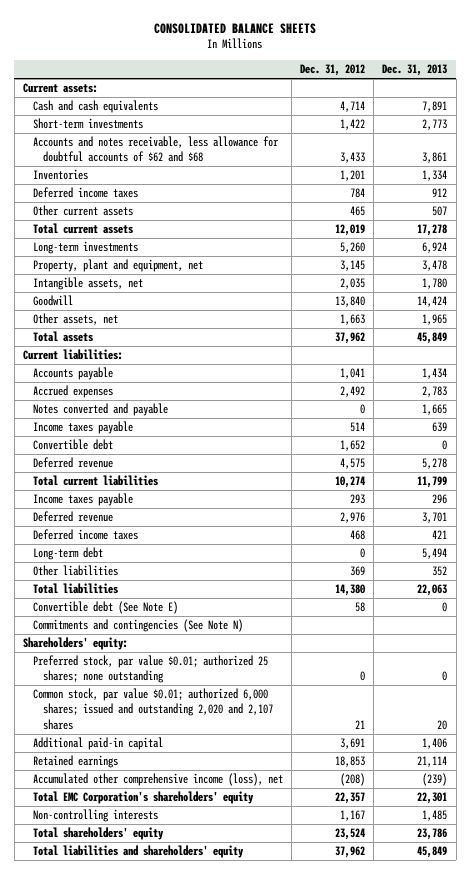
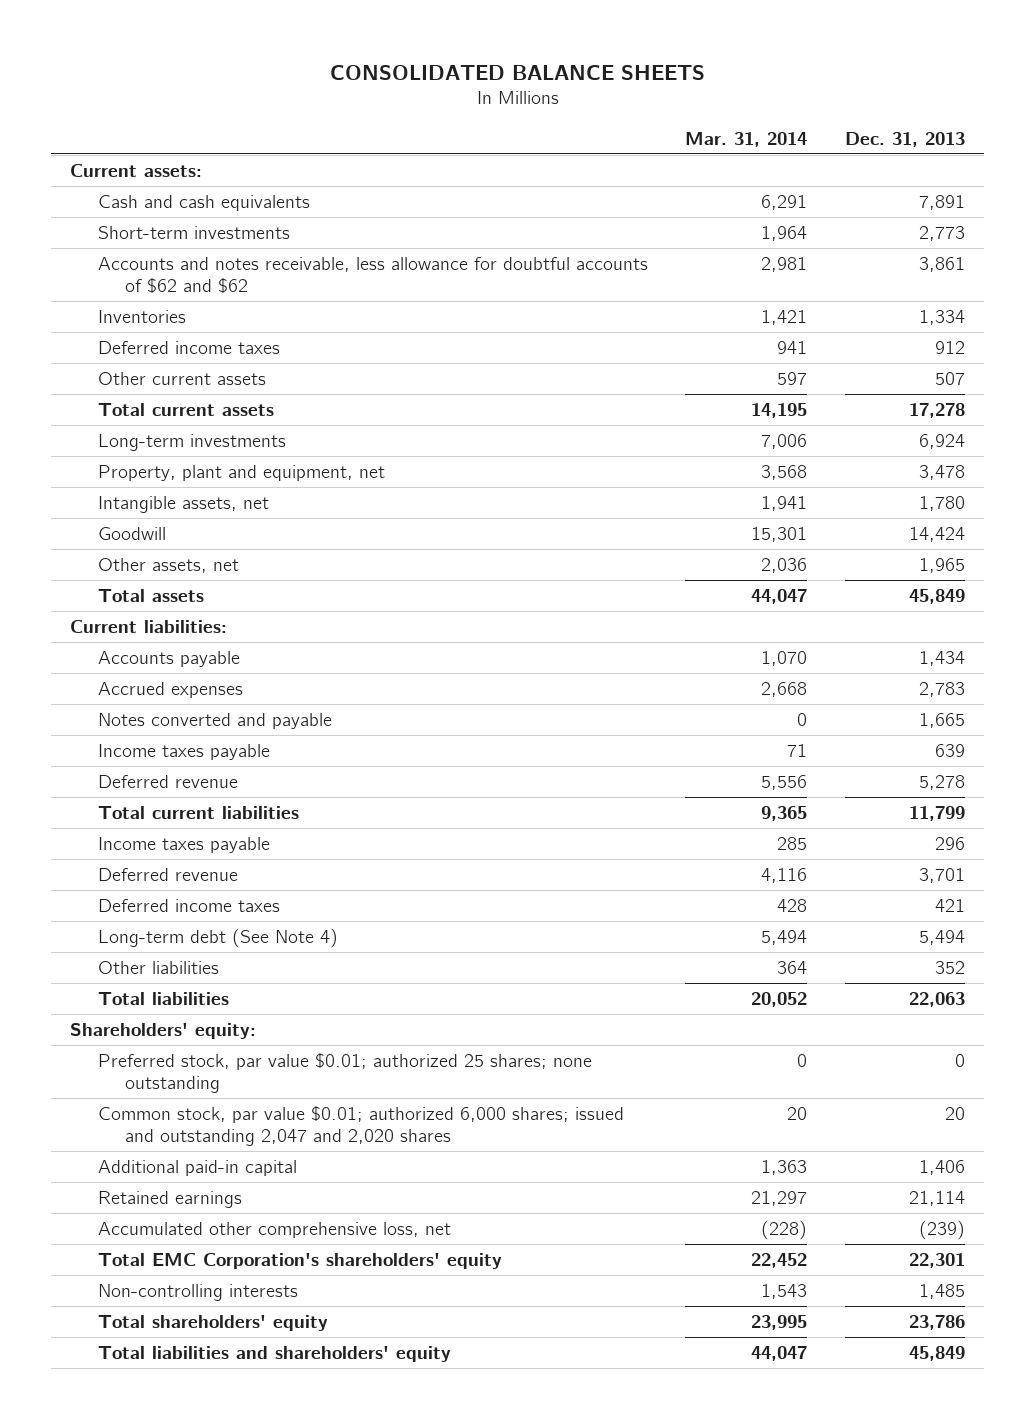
[300,64,366,77] Dec. 31, 2012 -> none
none -> [685,131,808,147] Mar. 31, 2014
[33,136,280,163] Accounts and notes receivable, less allowance for doubtful accounts of $62 and $68 -> [97,256,648,293] Accounts and notes receivable, less allowance for doubtful accounts of $62 and $62
[33,439,114,451] Convertible debt -> none
[33,547,104,561] Long-term debt -> [97,927,338,948] Long-term debt (See Note 4)
[33,601,179,615] Convertible debt (See Note E) -> none
[33,619,244,633] Commitments and contingencies (See Note N) -> none
[33,688,274,730] Common stock, par value $0.01; authorized 6,000 shares; issued and outstanding 2,020 and 2,107 shares -> [97,1105,624,1146] Common stock, par value $0.01; authorized 6,000 shares; issued and outstanding 2,047 and 2,020 shares
[33,773,284,787] Accumulated other comprehensive income (loss), net -> [97,1221,451,1238] Accumulated other comprehensive loss, net

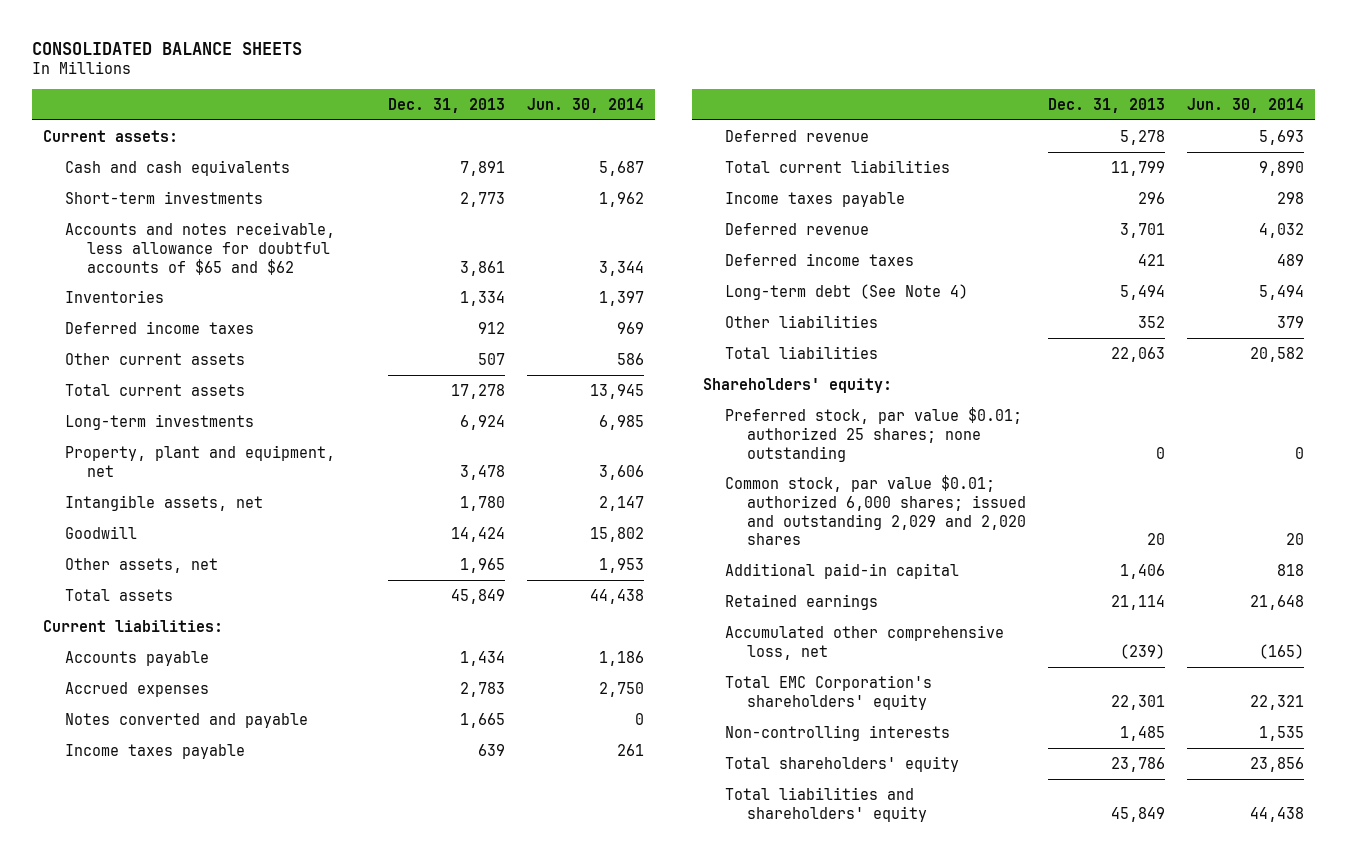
[685,131,808,147] Mar. 31, 2014 -> none
none -> [527,97,645,113] Jun. 30, 2014
[97,256,648,293] Accounts and notes receivable, less allowance for doubtful accounts of $62 and $62 -> [65,221,336,275] Accounts and notes receivable, less allowance for doubtful accounts of $65 and $62
[97,1105,624,1146] Common stock, par value $0.01; authorized 6,000 shares; issued and outstanding 2,047 and 2,020 shares -> [725,474,1027,546] Common stock, par value $0.01; authorized 6,000 shares; issued and outstanding 2,029 and 2,020 shares

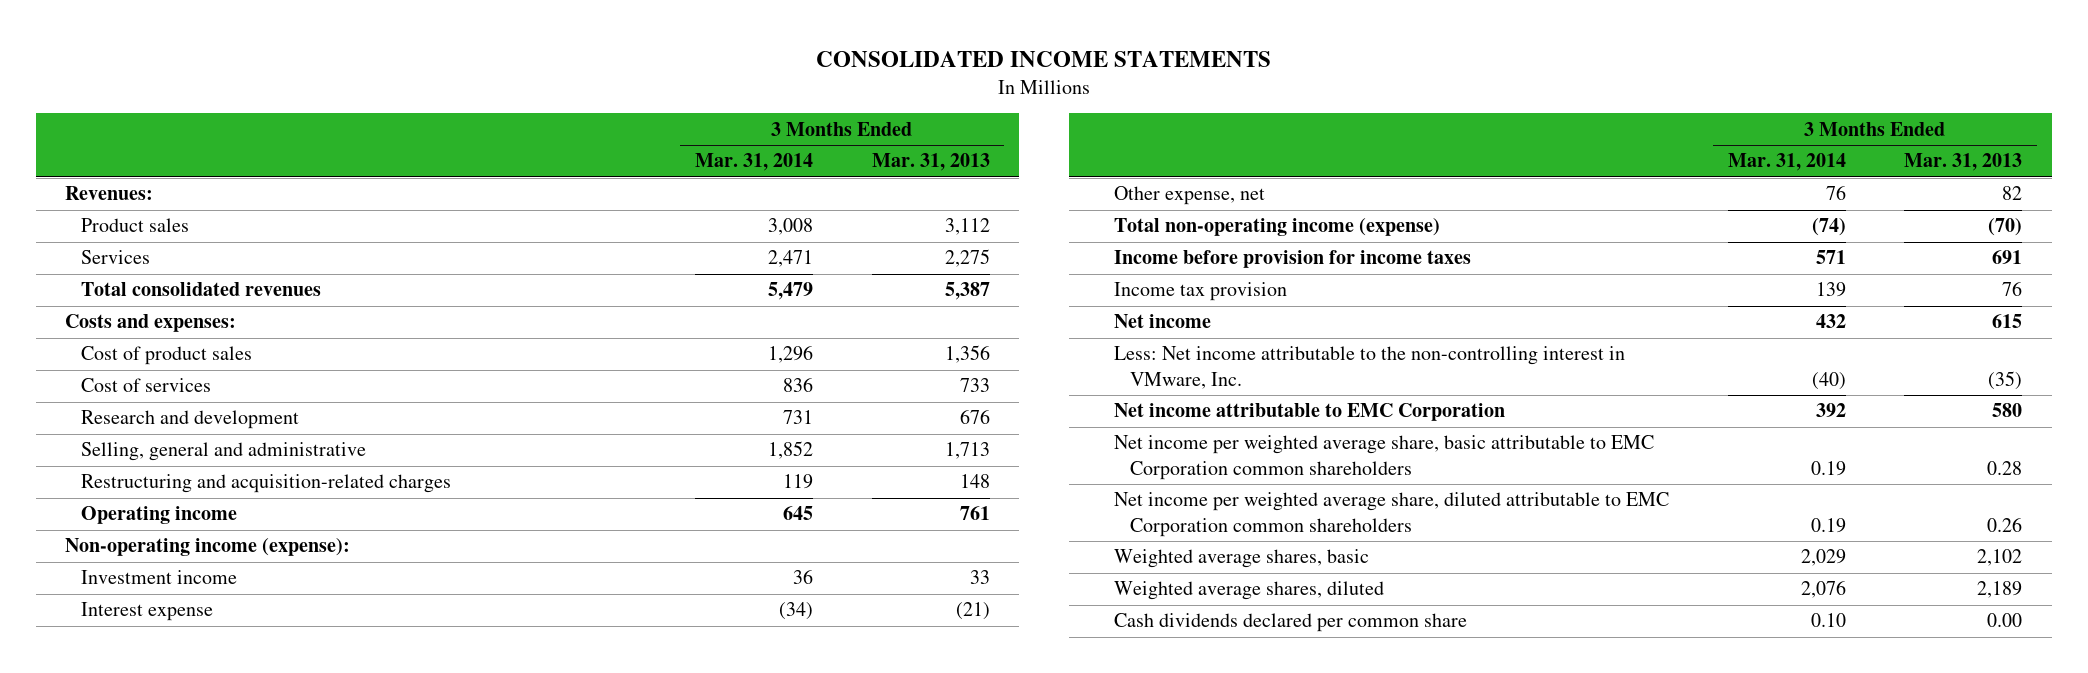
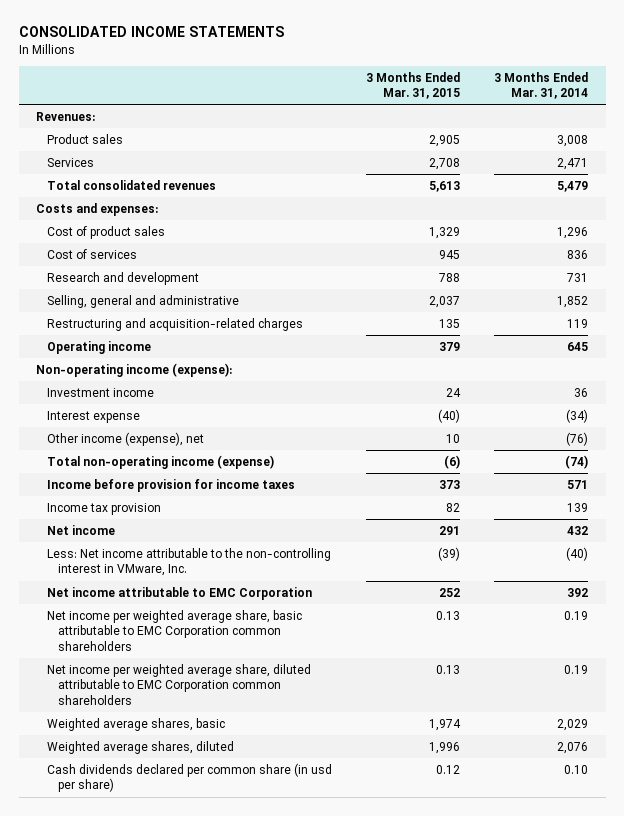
[871,153,990,172] Mar. 31, 2013 -> none
none -> [366,71,461,100] 3 Months Ended Mar. 31, 2015
[1114,186,1266,206] Other expense, net -> [46,431,204,446] Other income (expense), net
[1825,185,1846,201] 76 -> [566,431,589,446] (76)
[1114,613,1468,633] Cash dividends declared per common share -> [46,762,332,793] Cash dividends declared per common share (in usd per share)

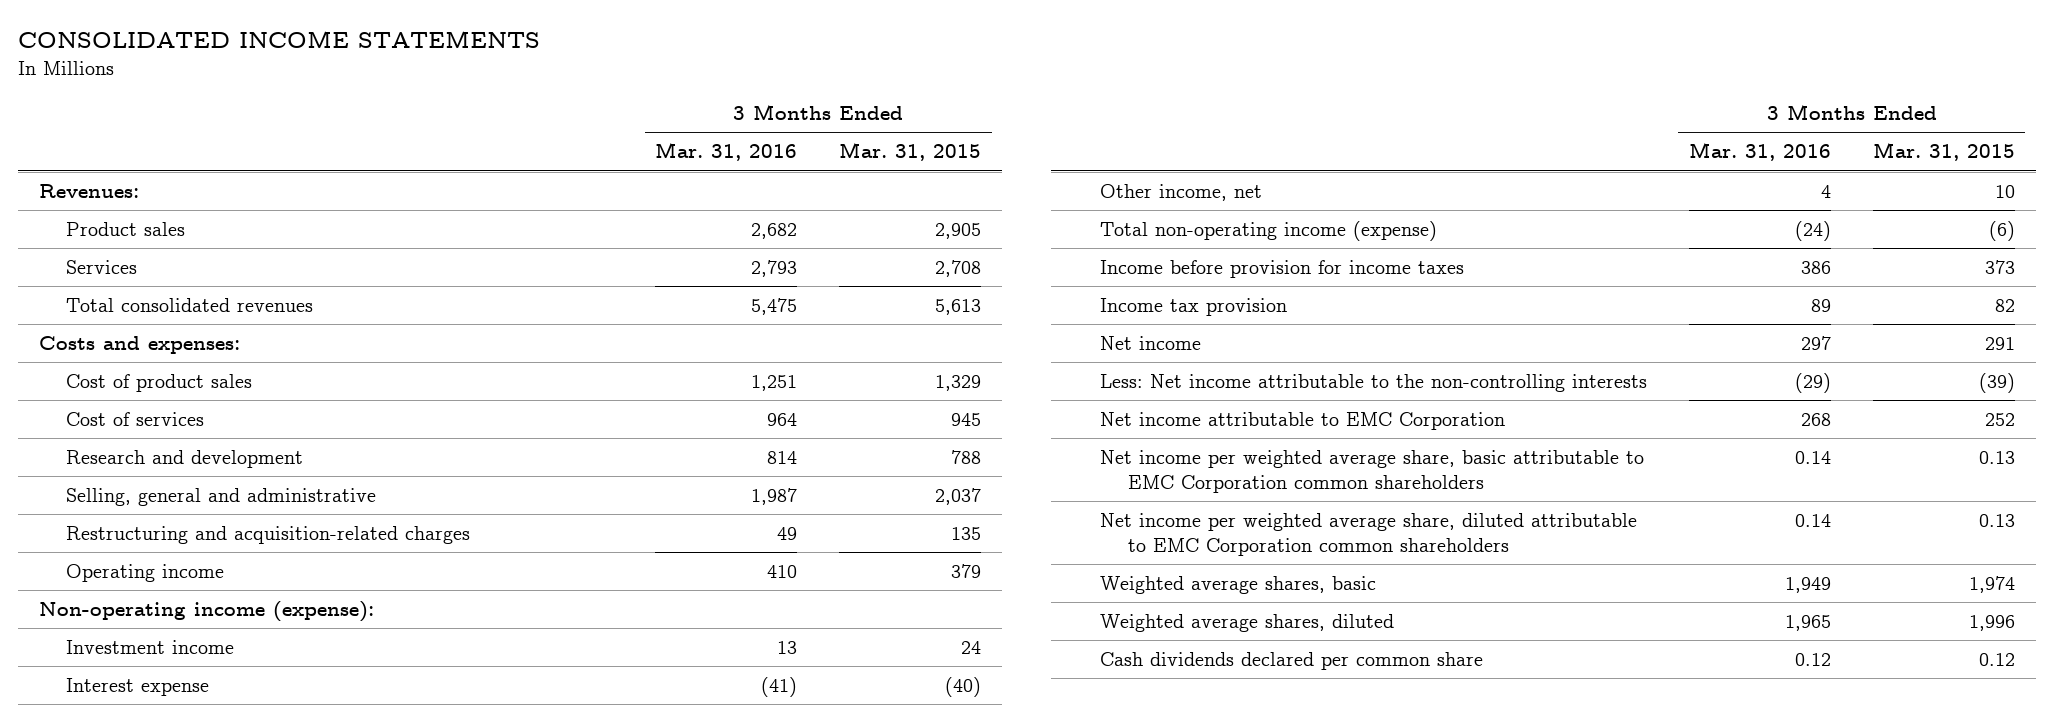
[494,71,589,100] 3 Months Ended Mar. 31, 2014 -> none
none -> [655,142,798,162] Mar. 31, 2016
[46,431,204,446] Other income (expense), net -> [1099,183,1262,201] Other income, net
[46,547,331,577] Less: Net income attributable to the non-controlling interest in VMware, Inc. -> [1099,373,1647,392] Less: Net income attributable to the non-controlling interests
[46,762,332,793] Cash dividends declared per common share (in usd per share) -> [1099,651,1483,670] Cash dividends declared per common share

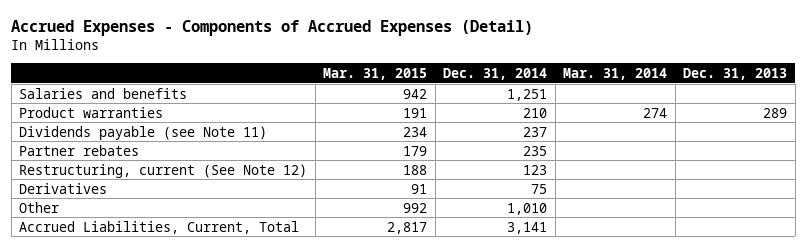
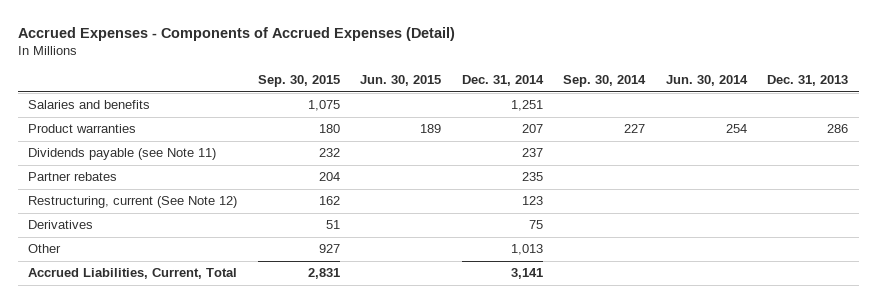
[323,67,428,80] Mar. 31, 2015 -> none
[563,67,668,80] Mar. 31, 2014 -> none
none -> [257,75,340,88] Sep. 30, 2015
none -> [360,75,442,87] Jun. 30, 2015
none -> [563,75,647,88] Sep. 30, 2014
none -> [665,75,748,87] Jun. 30, 2014
[523,107,548,118] 210 -> [521,124,543,134] 207
[763,107,788,118] 289 -> [827,124,849,134] 286
[507,202,548,215] 1,010 -> [510,244,543,256] 1,013

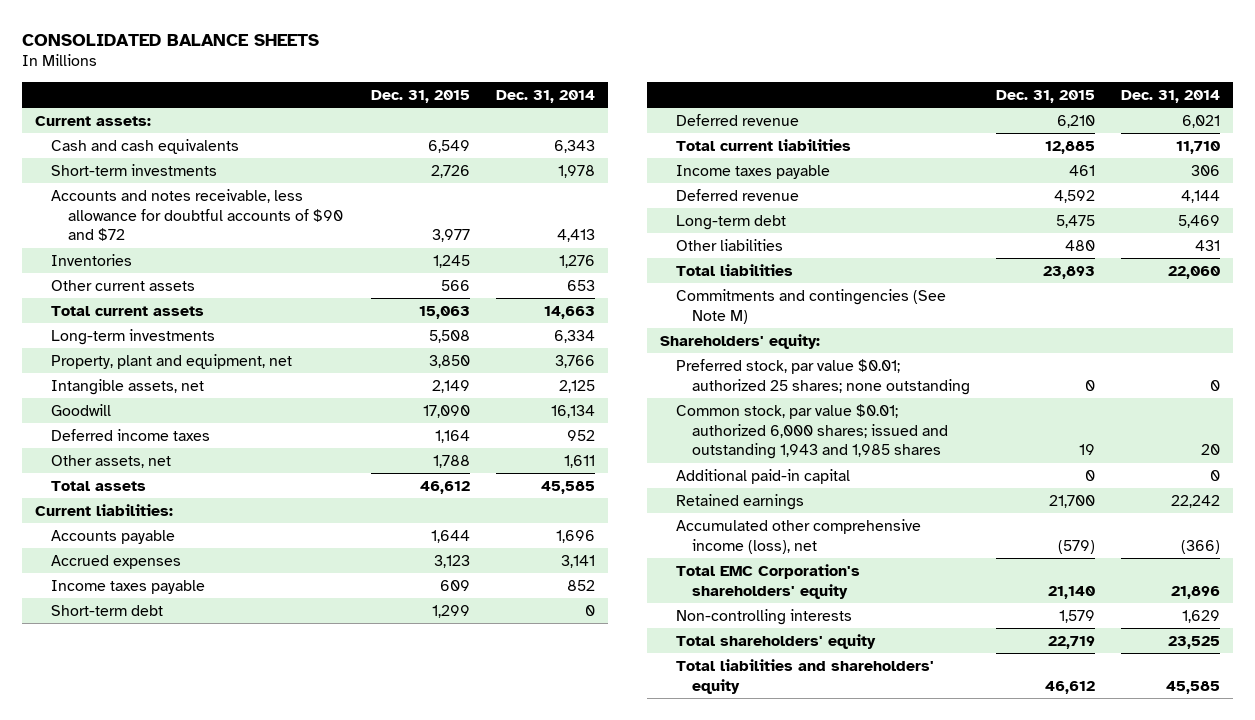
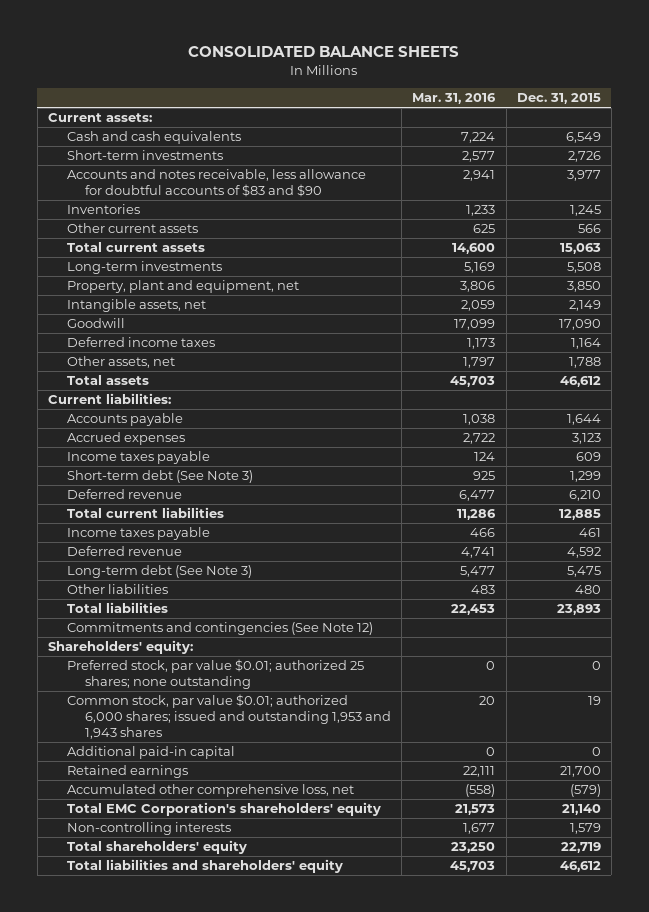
[496,89,596,103] Dec. 31, 2014 -> none
none -> [412,93,497,105] Mar. 31, 2016
[51,188,343,242] Accounts and notes receivable, less allowance for doubtful accounts of $90 and $72 -> [66,169,366,198] Accounts and notes receivable, less allowance for doubtful accounts of $83 and $90
[51,604,164,616] Short-term debt -> [66,470,253,484] Short-term debt (See Note 3)
[675,214,786,230] Long-term debt -> [66,565,252,579] Long-term debt (See Note 3)
[675,288,946,324] Commitments and contingencies (See Note M) -> [66,622,373,636] Commitments and contingencies (See Note 12)
[675,403,949,460] Common stock, par value $0.01; authorized 6,000 shares; issued and outstanding 1,943 and 1,985 shares -> [66,694,392,739] Common stock, par value $0.01; authorized 6,000 shares; issued and outstanding 1,953 and 1,943 shares
[675,518,921,554] Accumulated other comprehensive income (loss), net -> [66,784,354,798] Accumulated other comprehensive loss, net

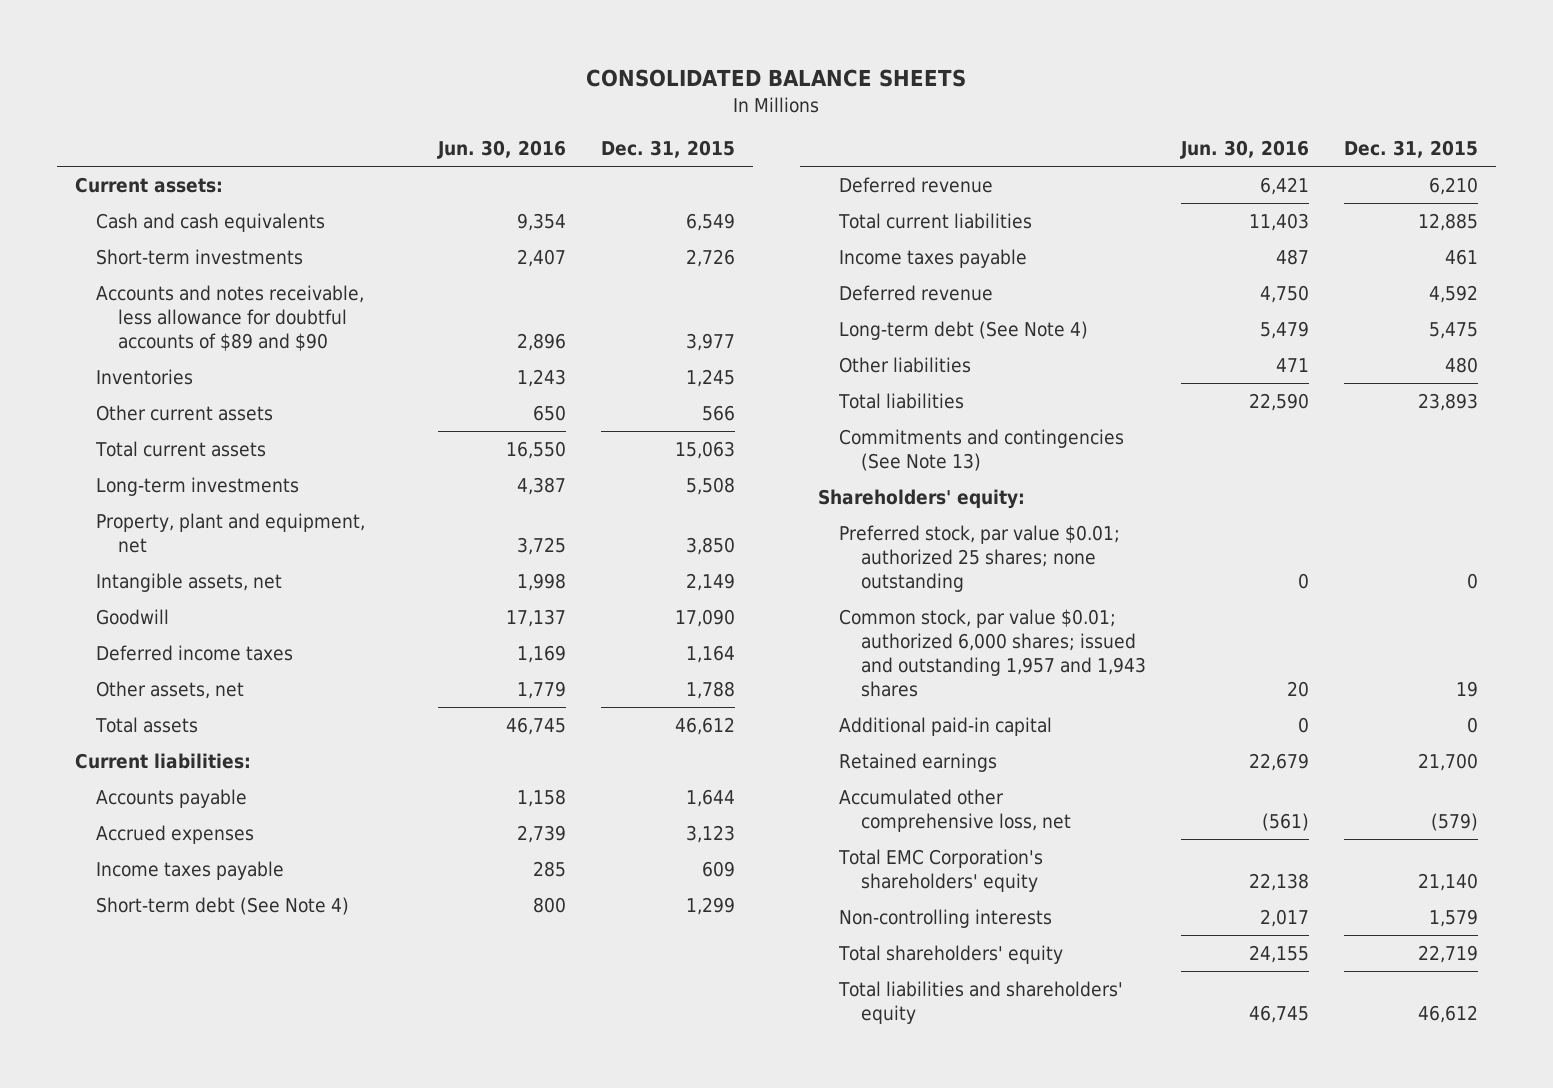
[412,93,497,105] Mar. 31, 2016 -> none
none -> [437,140,567,160] Jun. 30, 2016
[66,169,366,198] Accounts and notes receivable, less allowance for doubtful accounts of $83 and $90 -> [96,284,365,351] Accounts and notes receivable, less allowance for doubtful accounts of $89 and $90
[66,470,253,484] Short-term debt (See Note 3) -> [96,896,350,915] Short-term debt (See Note 4)
[66,565,252,579] Long-term debt (See Note 3) -> [839,320,1089,340] Long-term debt (See Note 4)
[66,622,373,636] Commitments and contingencies (See Note 12) -> [839,428,1125,471] Commitments and contingencies (See Note 13)
[66,694,392,739] Common stock, par value $0.01; authorized 6,000 shares; issued and outstanding 1,953 and 1,943 shares -> [839,608,1146,698] Common stock, par value $0.01; authorized 6,000 shares; issued and outstanding 1,957 and 1,943 shares

